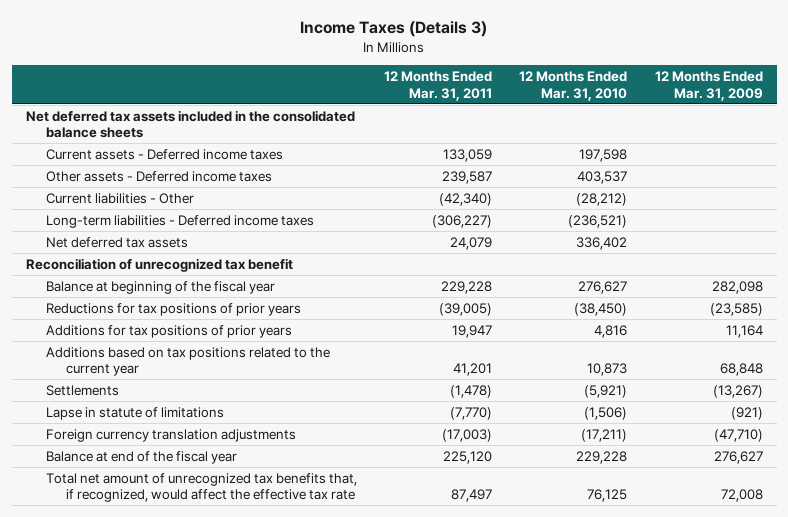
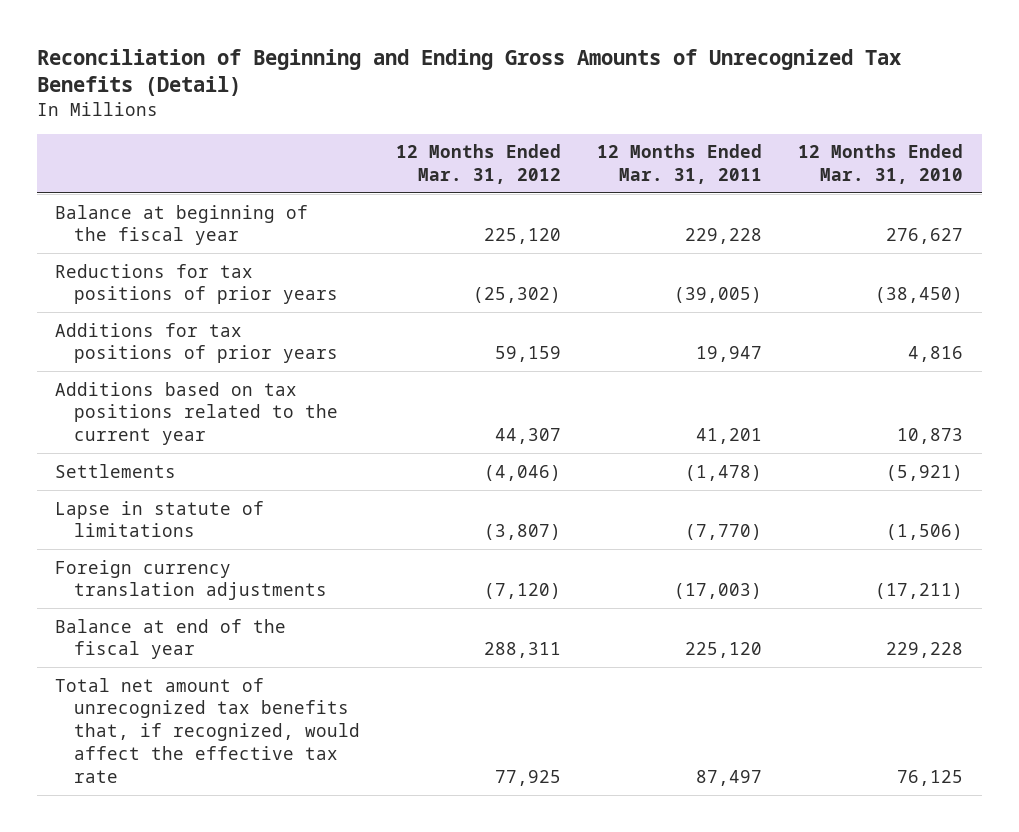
[300,21,488,38] Income Taxes (Details 3) -> [37,48,902,97] Reconciliation of Beginning and Ending Gross Amounts of Unrecognized Tax Benefits (Detail)
[654,71,763,101] 12 Months Ended Mar. 31, 2009 -> none
none -> [396,144,562,184] 12 Months Ended Mar. 31, 2012
[25,109,355,139] Net deferred tax assets included in the consolidated balance sheets -> none
[45,148,283,160] Current assets - Deferred income taxes -> none
[45,170,272,182] Other assets - Deferred income taxes -> none
[45,192,194,204] Current liabilities - Other -> none
[45,214,314,228] Long-term liabilities - Deferred income taxes -> none
[45,236,188,248] Net deferred tax assets -> none
[25,257,293,272] Reconciliation of unrecognized tax benefit -> none

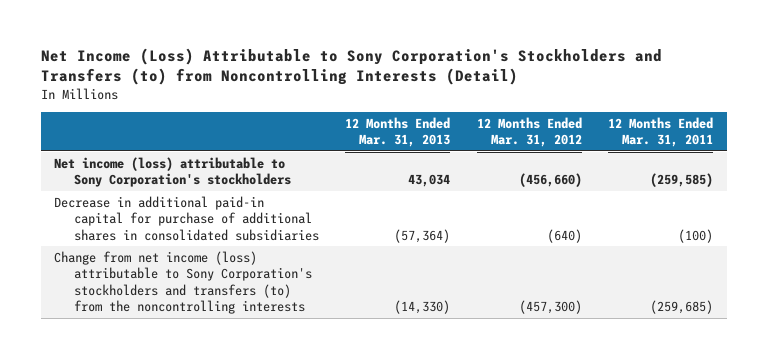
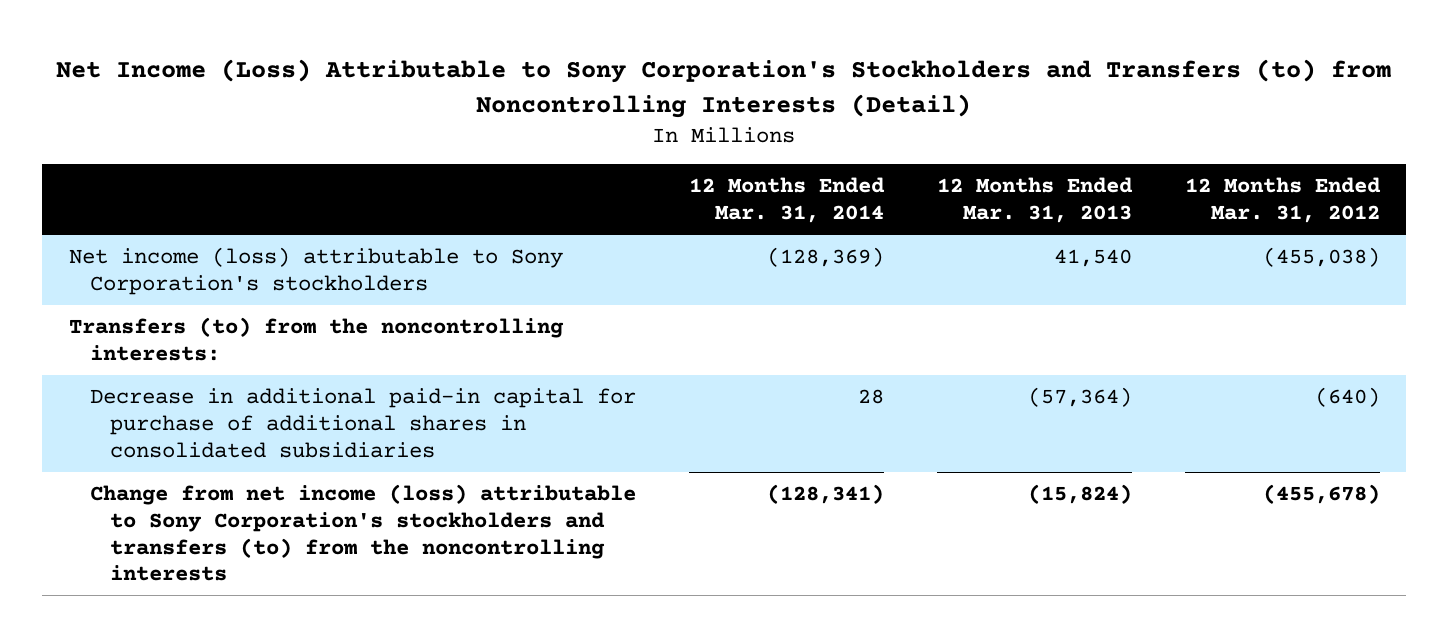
[608,116,714,147] 12 Months Ended Mar. 31, 2011 -> none
none -> [688,177,885,223] 12 Months Ended Mar. 31, 2014
[408,174,451,188] 43,034 -> [1053,249,1132,268] 41,540
[518,173,582,188] (456,660) -> [1262,247,1380,268] (455,038)
none -> [68,317,564,361] Transfers (to) from the noncontrolling interests:
[394,299,451,314] (14,330) -> [1027,484,1132,505] (15,824)
[518,299,582,314] (457,300) -> [1262,484,1380,505] (455,678)

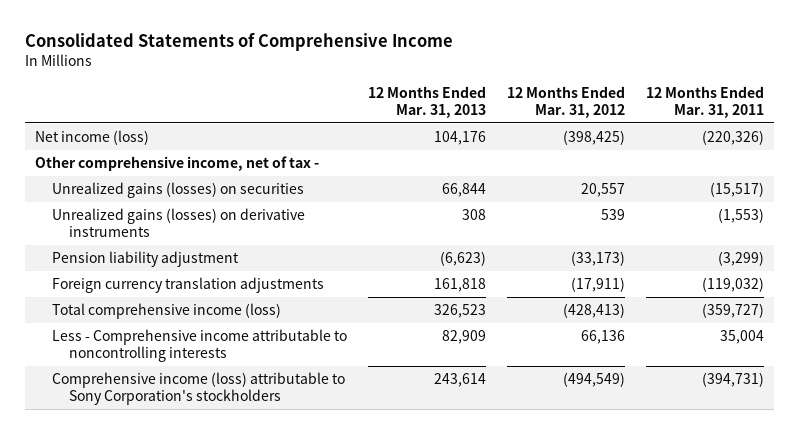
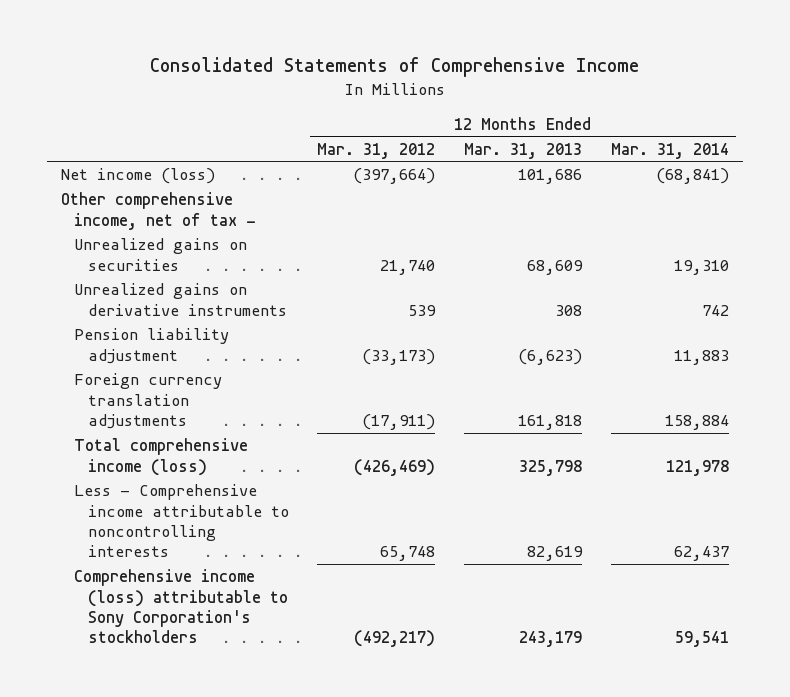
[645,86,764,119] 12 Months Ended Mar. 31, 2011 -> none
none -> [611,142,730,159] Mar. 31, 2014
[434,131,487,146] 104,176 -> [518,169,583,185] 101,686
[562,130,625,146] (398,425) -> [353,168,436,185] (397,664)
[52,182,305,199] Unrealized gains (losses) on securities -> [74,238,248,271] Unrealized gains on securities
[442,183,487,198] 66,844 -> [527,259,584,275] 68,609
[580,183,625,198] 20,557 -> [380,259,436,275] 21,740
[52,208,306,237] Unrealized gains (losses) on derivative instruments -> [74,283,287,316] Unrealized gains on derivative instruments
[434,304,487,319] 326,523 -> [519,459,583,476] 325,798
[562,303,625,319] (428,413) -> [354,458,436,476] (426,469)
[442,330,487,345] 82,909 -> [527,546,584,562] 82,619
[580,330,625,345] 66,136 -> [380,546,436,562] 65,748
[434,373,487,388] 243,614 -> [519,631,583,648] 243,179
[562,372,625,388] (494,549) -> [354,630,436,648] (492,217)

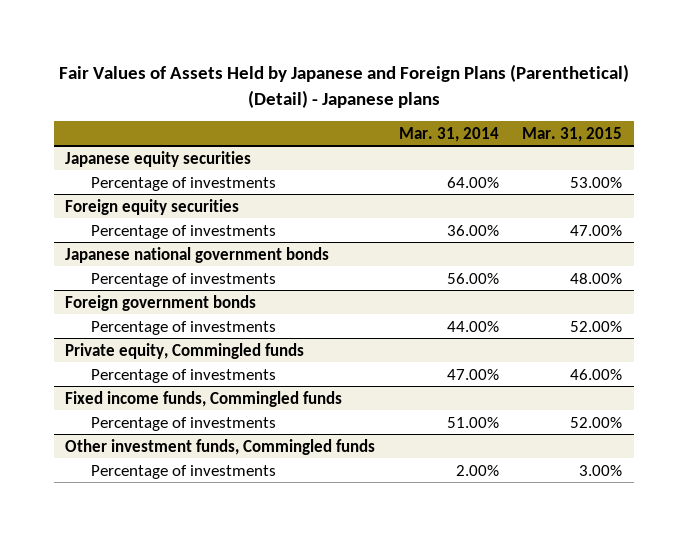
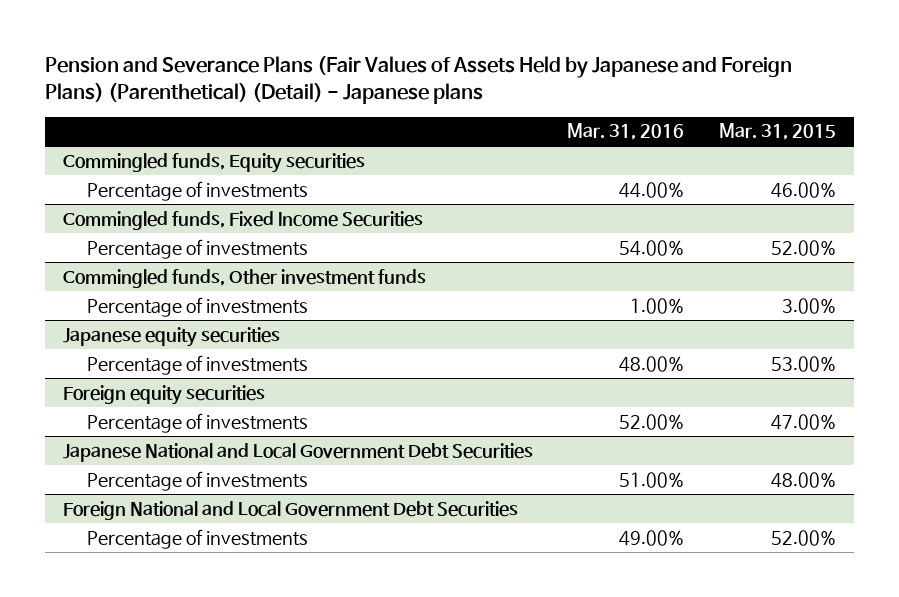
[58,64,629,108] Fair Values of Assets Held by Japanese and Foreign Plans (Parenthetical) (Detail) - Japanese plans -> [45,56,793,105] Pension and Severance Plans (Fair Values of Assets Held by Japanese and Foreign Plans) (Parenthetical) (Detail) - Japanese plans
[398,126,499,142] Mar. 31, 2014 -> none
none -> [567,123,685,141] Mar. 31, 2016
none -> [62,152,365,173] Commingled funds, Equity securities
none -> [86,180,308,201] Percentage of investments
none -> [62,210,423,230] Commingled funds, Fixed Income Securities
none -> [86,238,308,259] Percentage of investments
none -> [62,268,426,288] Commingled funds, Other investment funds
none -> [86,296,308,317] Percentage of investments
[65,246,330,263] Japanese national government bonds -> none
none -> [62,442,533,462] Japanese National and Local Government Debt Securities
[65,294,257,311] Foreign government bonds -> none
[90,320,276,335] Percentage of investments -> none
[65,342,305,359] Private equity, Commingled funds -> none
[90,368,276,383] Percentage of investments -> none
[65,390,343,407] Fixed income funds, Commingled funds -> none
none -> [62,500,518,520] Foreign National and Local Government Debt Securities
[65,438,376,455] Other investment funds, Commingled funds -> none
[90,464,276,479] Percentage of investments -> none

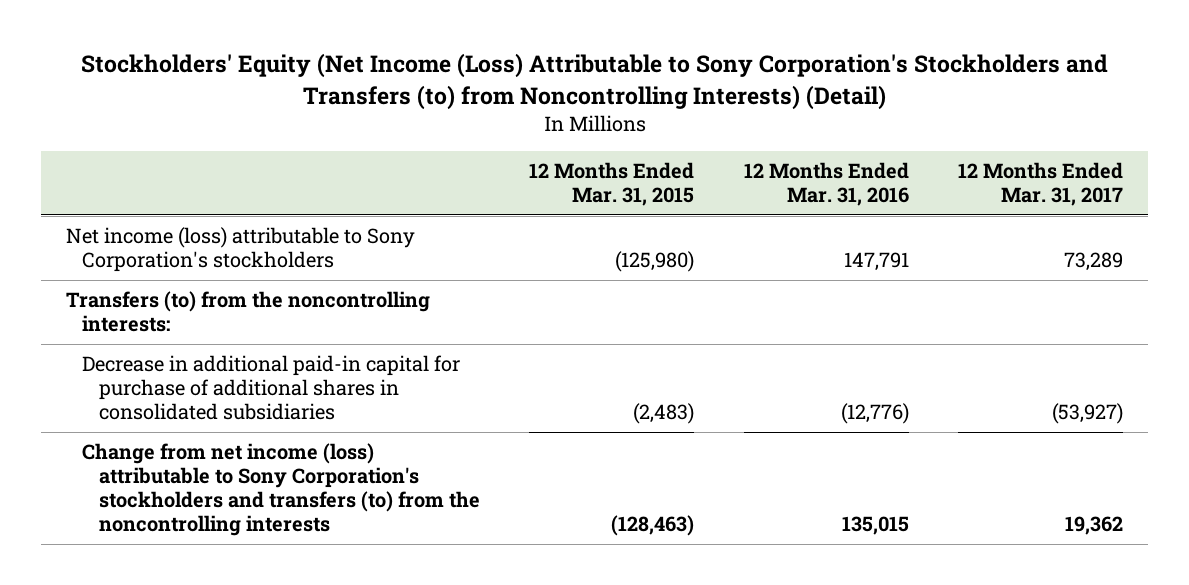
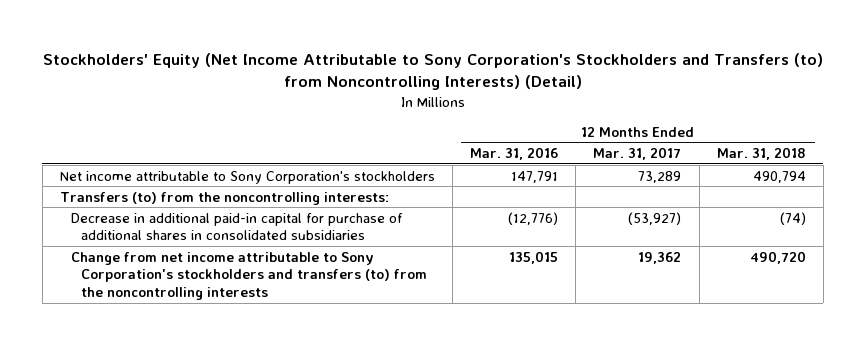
[80,53,1108,110] Stockholders' Equity (Net Income (Loss) Attributable to Sony Corporation's Stockholders and Transfers (to) from Noncontrolling Interests) (Detail) -> [42,52,823,91] Stockholders' Equity (Net Income Attributable to Sony Corporation's Stockholders and Transfers (to) from Noncontrolling Interests) (Detail)
[529,162,695,207] 12 Months Ended Mar. 31, 2015 -> none
none -> [716,146,806,160] Mar. 31, 2018
[65,227,415,273] Net income (loss) attributable to Sony Corporation's stockholders -> [60,170,436,184] Net income attributable to Sony Corporation's stockholders
[82,443,481,537] Change from net income (loss) attributable to Sony Corporation's stockholders and transfers (to) from the noncontrolling interests -> [70,251,428,301] Change from net income attributable to Sony Corporation's stockholders and transfers (to) from the noncontrolling interests

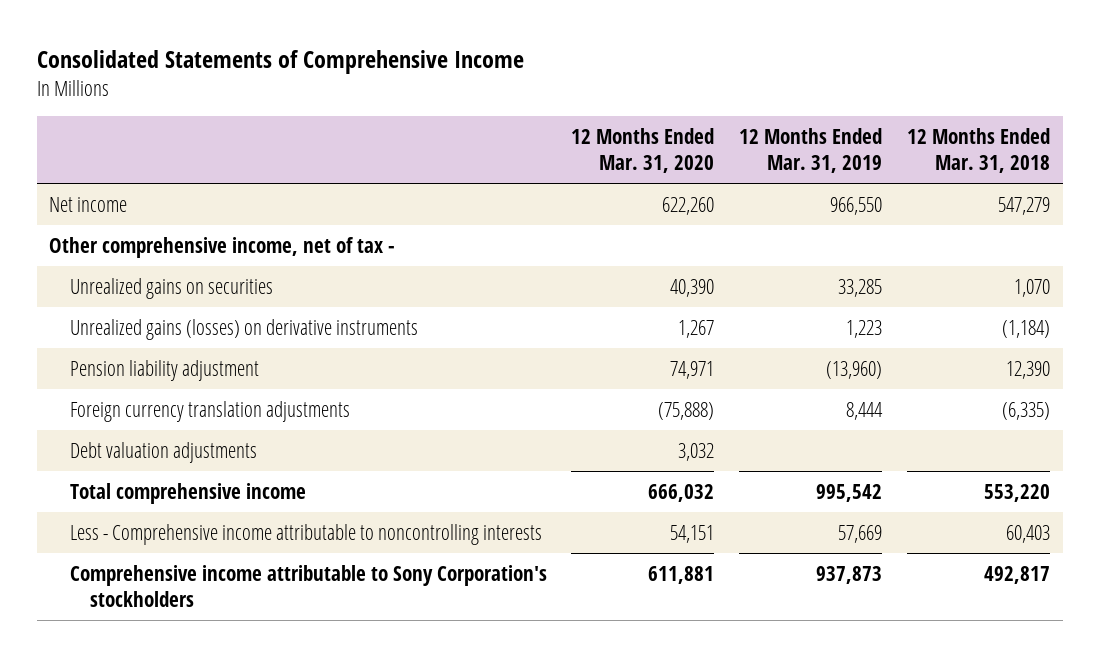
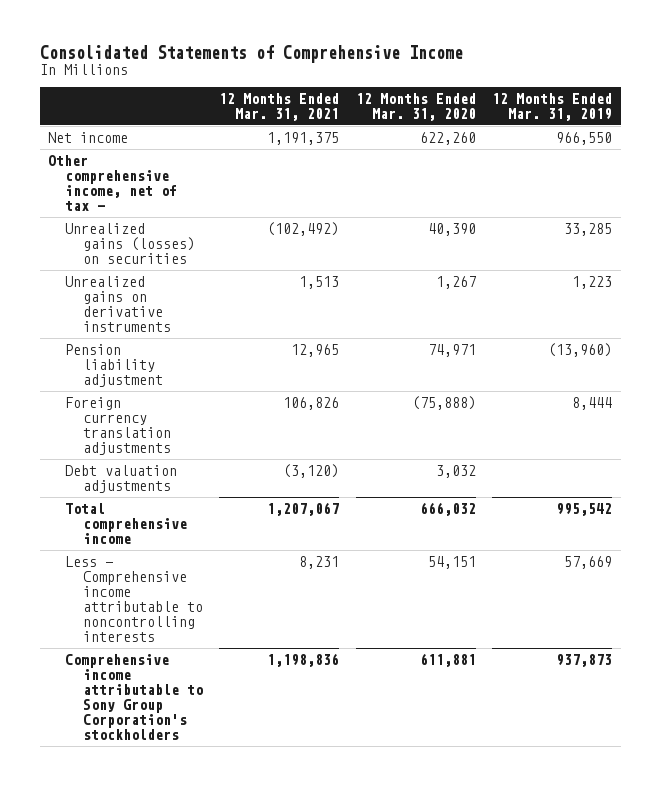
[907,128,1051,174] 12 Months Ended Mar. 31, 2018 -> none
none -> [219,92,340,122] 12 Months Ended Mar. 31, 2021
[69,277,273,299] Unrealized gains on securities -> [65,222,195,265] Unrealized gains (losses) on securities
[69,318,418,340] Unrealized gains (losses) on derivative instruments -> [65,275,171,333] Unrealized gains on derivative instruments
[69,564,547,607] Comprehensive income attributable to Sony Corporation's stockholders -> [65,653,203,741] Comprehensive income attributable to Sony Group Corporation's stockholders

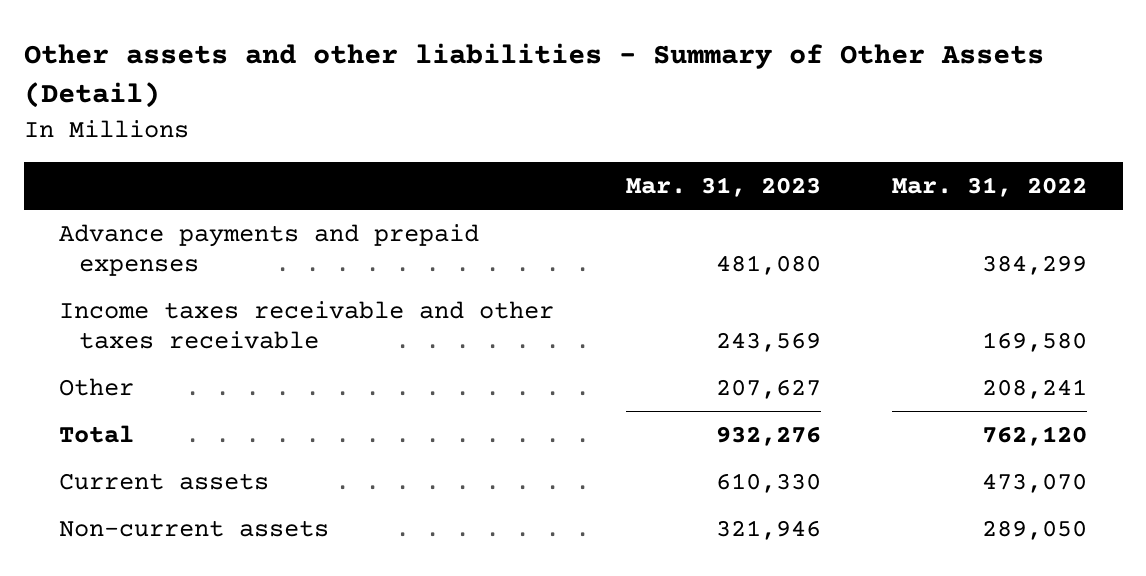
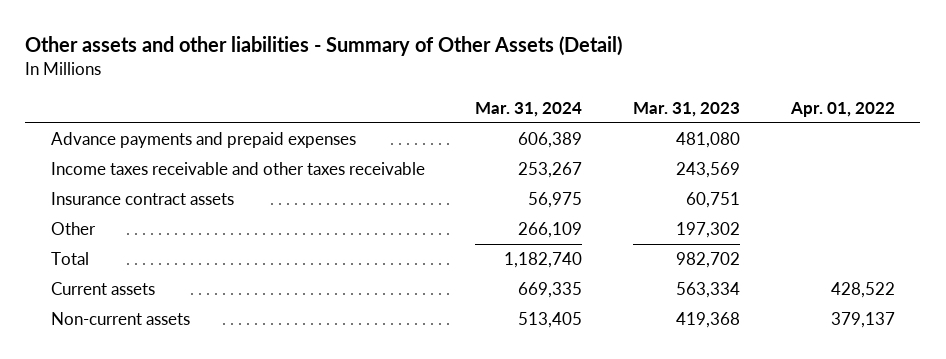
[892,176,1088,197] Mar. 31, 2022 -> none
none -> [475,101,583,117] Mar. 31, 2024
none -> [789,101,895,117] Apr. 01, 2022
none -> [50,192,234,206] Insurance contract assets
[715,379,821,400] 207,627 -> [676,222,741,239] 197,302
[715,426,821,447] 932,276 -> [676,252,741,269] 982,702
[715,473,821,494] 610,330 -> [676,282,741,299] 563,334
[715,520,821,541] 321,946 -> [676,312,741,329] 419,368

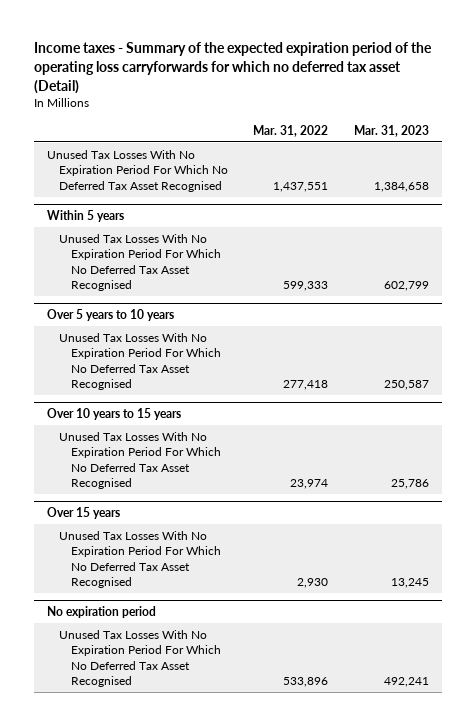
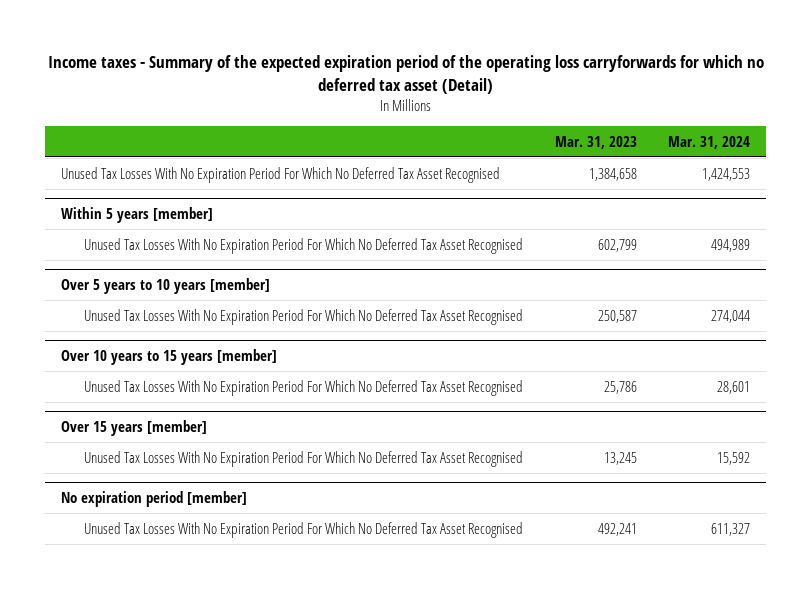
[253,125,329,138] Mar. 31, 2022 -> none
none -> [668,135,751,149] Mar. 31, 2024
[46,210,124,223] Within 5 years -> [60,207,213,224] Within 5 years [member]
[46,309,174,322] Over 5 years to 10 years -> [60,278,270,295] Over 5 years to 10 years [member]
[46,408,181,421] Over 10 years to 15 years -> [60,349,277,366] Over 10 years to 15 years [member]
[46,507,120,520] Over 15 years -> [60,420,207,437] Over 15 years [member]
[46,606,156,619] No expiration period -> [60,491,247,508] No expiration period [member]

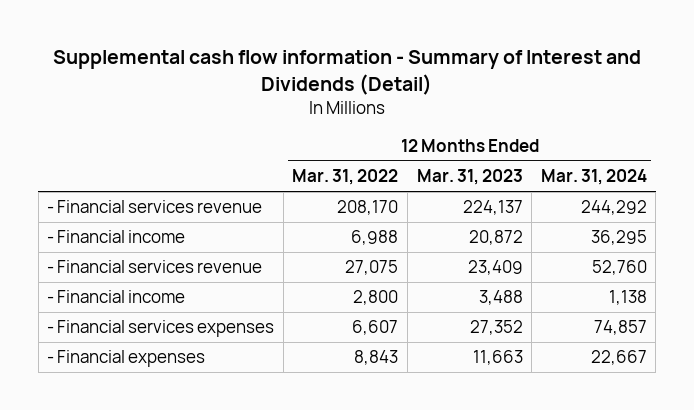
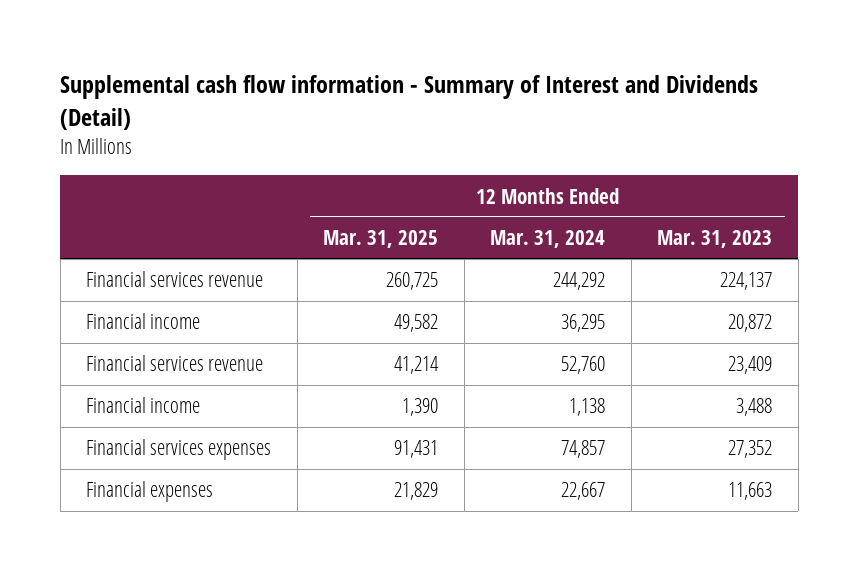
[292,169,399,186] Mar. 31, 2022 -> none
none -> [323,230,439,249] Mar. 31, 2025
[47,200,263,214] - Financial services revenue -> [86,271,264,288] Financial services revenue
[47,230,186,244] - Financial income -> [86,313,201,330] Financial income
[47,260,263,274] - Financial services revenue -> [86,355,264,372] Financial services revenue
[47,290,186,304] - Financial income -> [86,397,201,414] Financial income
[47,320,275,338] - Financial services expenses -> [86,439,272,461] Financial services expenses
[47,350,206,368] - Financial expenses -> [86,481,214,503] Financial expenses

